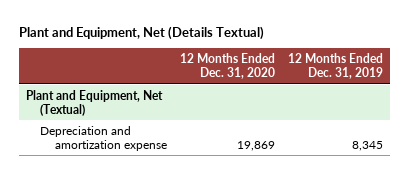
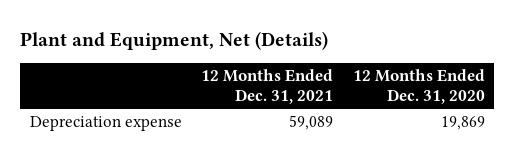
[19,25,265,40] Plant and Equipment, Net (Details Textual) -> [19,31,328,51] Plant and Equipment, Net (Details)
[288,53,384,80] 12 Months Ended Dec. 31, 2019 -> none
none -> [201,69,334,104] 12 Months Ended Dec. 31, 2021
[25,89,163,116] Plant and Equipment, Net (Textual) -> none
[40,125,167,151] Depreciation and amortization expense -> [29,116,182,132] Depreciation expense

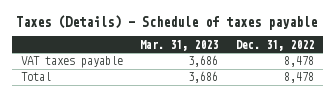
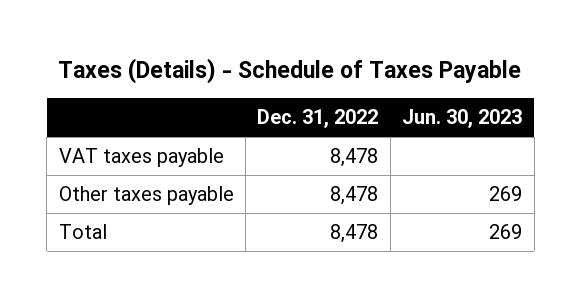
[16,14,318,30] Taxes (Details) - Schedule of taxes payable -> [58,58,522,85] Taxes (Details) - Schedule of Taxes Payable
[140,39,219,51] Mar. 31, 2023 -> none
none -> [402,109,523,129] Jun. 30, 2023
none -> [58,186,234,206] Other taxes payable

